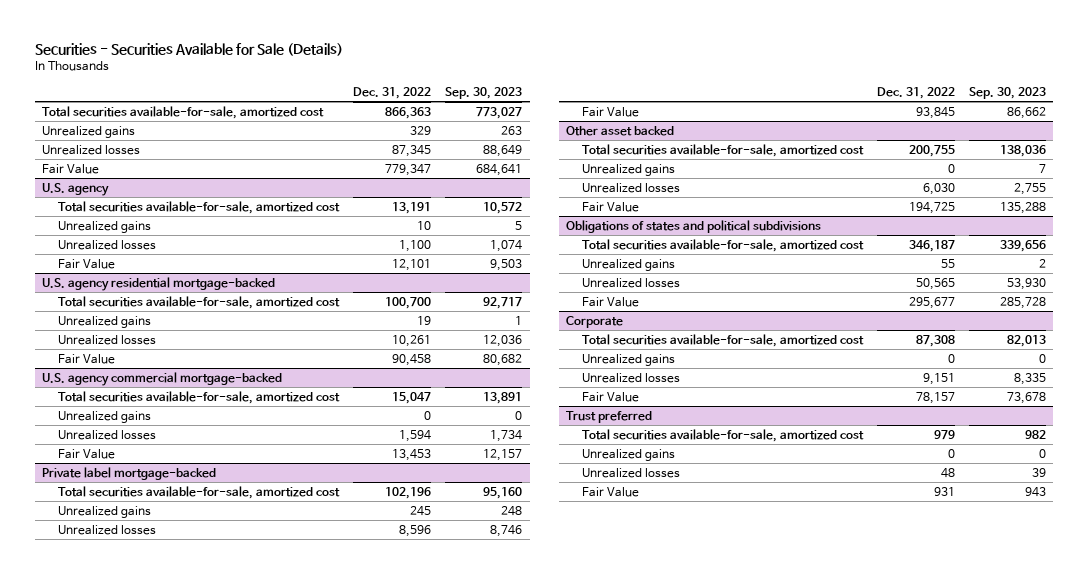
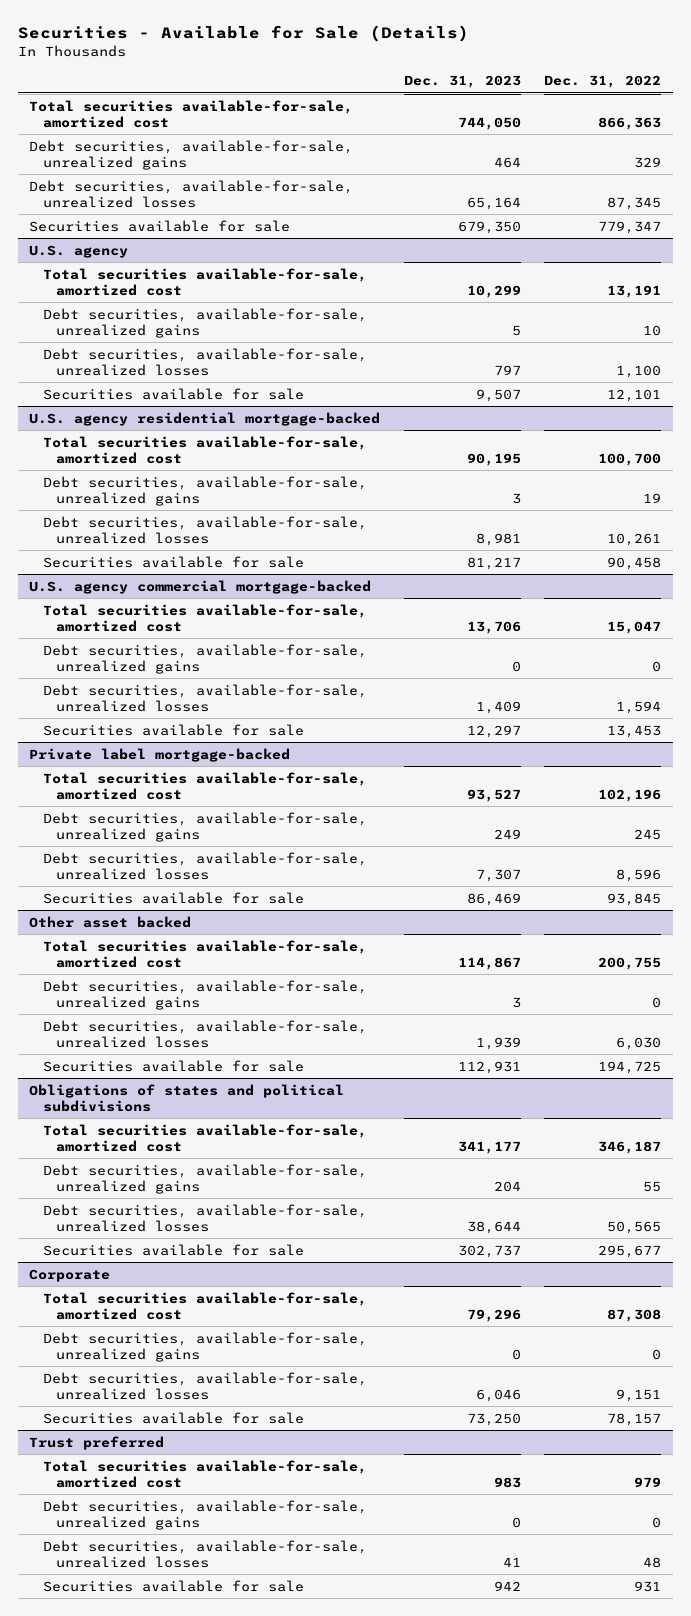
[35,42,344,56] Securities - Securities Available for Sale (Details) -> [17,25,469,43] Securities - Available for Sale (Details)
[445,86,523,99] Sep. 30, 2023 -> none
none -> [403,75,521,89] Dec. 31, 2023
[42,126,136,139] Unrealized gains -> [29,139,354,170] Debt securities, available-for-sale, unrealized gains
[42,145,141,156] Unrealized losses -> [29,179,354,208] Debt securities, available-for-sale, unrealized losses
[42,164,100,175] Fair Value -> [29,219,291,232] Securities available for sale
[57,221,151,234] Unrealized gains -> [42,307,367,338] Debt securities, available-for-sale, unrealized gains
[57,240,156,251] Unrealized losses -> [42,347,367,376] Debt securities, available-for-sale, unrealized losses
[57,259,115,270] Fair Value -> [42,387,304,400] Securities available for sale
[57,316,151,329] Unrealized gains -> [42,475,367,506] Debt securities, available-for-sale, unrealized gains
[57,335,156,346] Unrealized losses -> [42,515,367,544] Debt securities, available-for-sale, unrealized losses
[57,354,115,365] Fair Value -> [42,555,304,568] Securities available for sale
[57,411,151,424] Unrealized gains -> [42,643,367,674] Debt securities, available-for-sale, unrealized gains
[57,430,156,441] Unrealized losses -> [42,683,367,712] Debt securities, available-for-sale, unrealized losses
[57,449,115,460] Fair Value -> [42,723,304,736] Securities available for sale
[57,506,151,519] Unrealized gains -> [42,811,367,842] Debt securities, available-for-sale, unrealized gains
[57,525,156,536] Unrealized losses -> [42,851,367,880] Debt securities, available-for-sale, unrealized losses
[581,107,639,118] Fair Value -> [42,891,304,904] Securities available for sale
[581,164,675,177] Unrealized gains -> [42,979,367,1010] Debt securities, available-for-sale, unrealized gains
[581,183,680,194] Unrealized losses -> [42,1019,367,1048] Debt securities, available-for-sale, unrealized losses
[581,202,639,213] Fair Value -> [42,1059,304,1072] Securities available for sale
[581,259,675,272] Unrealized gains -> [42,1163,367,1194] Debt securities, available-for-sale, unrealized gains
[581,278,680,289] Unrealized losses -> [42,1203,367,1232] Debt securities, available-for-sale, unrealized losses
[581,297,639,308] Fair Value -> [42,1243,304,1256] Securities available for sale
[581,354,675,367] Unrealized gains -> [42,1331,367,1362] Debt securities, available-for-sale, unrealized gains
[581,373,680,384] Unrealized losses -> [42,1371,367,1400] Debt securities, available-for-sale, unrealized losses
[581,392,639,403] Fair Value -> [42,1411,304,1424] Securities available for sale
[581,449,675,462] Unrealized gains -> [42,1499,367,1530] Debt securities, available-for-sale, unrealized gains
[581,468,680,479] Unrealized losses -> [42,1539,367,1568] Debt securities, available-for-sale, unrealized losses
[581,487,639,498] Fair Value -> [42,1579,304,1592] Securities available for sale

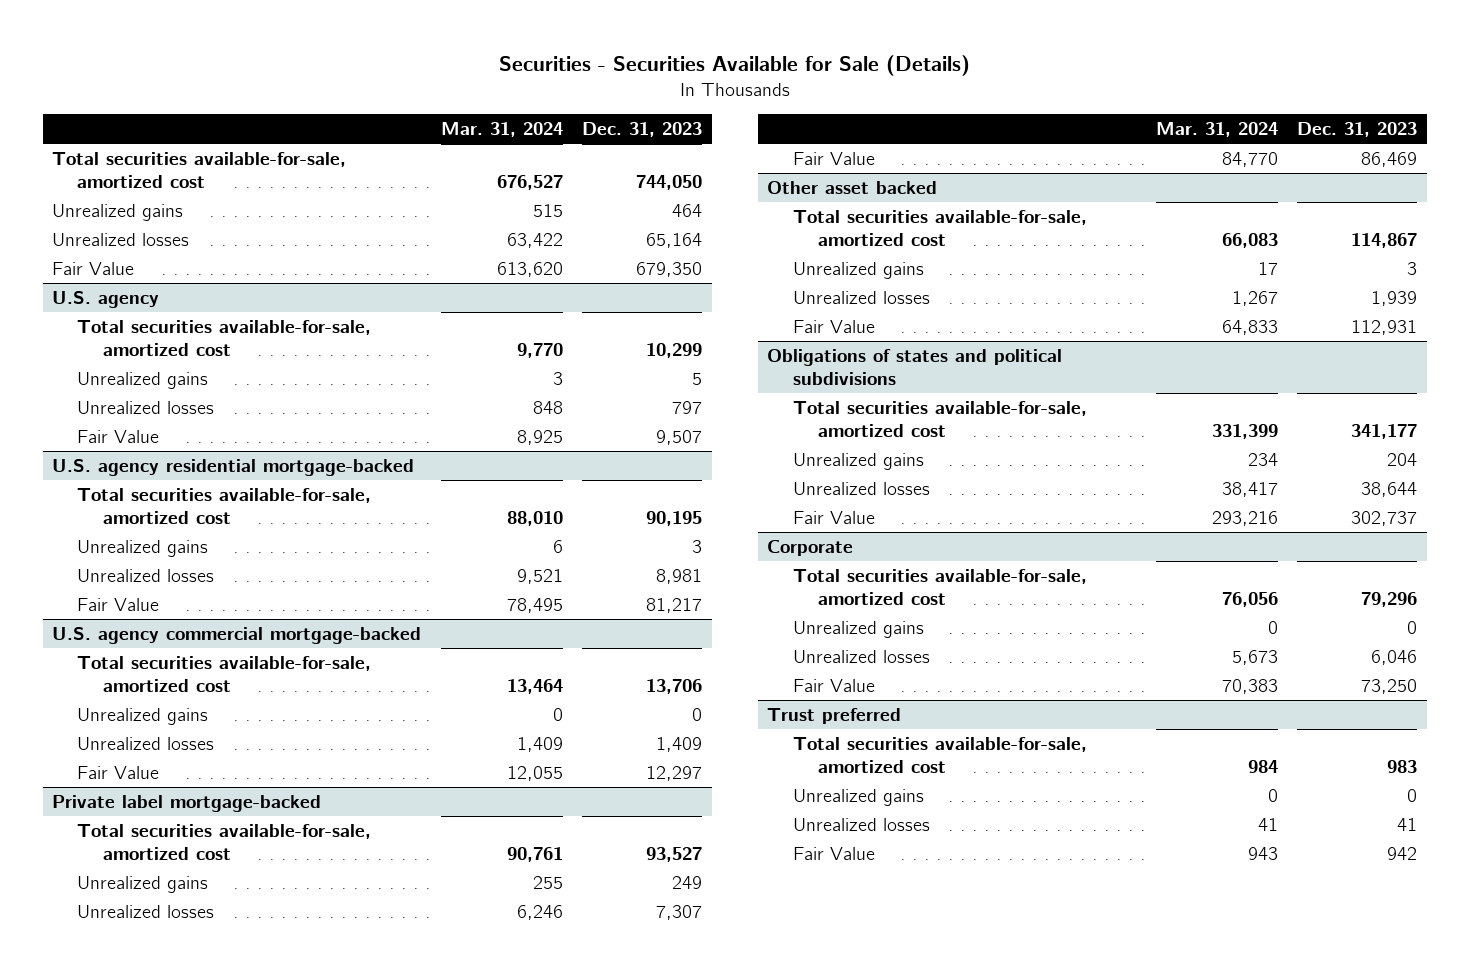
[17,25,469,43] Securities - Available for Sale (Details) -> [498,54,970,76] Securities - Securities Available for Sale (Details)
[544,75,662,89] Dec. 31, 2022 -> none
none -> [440,121,563,137] Mar. 31, 2024
[29,139,354,170] Debt securities, available-for-sale, unrealized gains -> [52,203,184,221] Unrealized gains
[29,179,354,208] Debt securities, available-for-sale, unrealized losses -> [52,232,190,246] Unrealized losses
[29,219,291,232] Securities available for sale -> [52,261,135,275] Fair Value
[42,307,367,338] Debt securities, available-for-sale, unrealized gains -> [77,371,209,389] Unrealized gains
[42,347,367,376] Debt securities, available-for-sale, unrealized losses -> [77,400,215,414] Unrealized losses
[42,387,304,400] Securities available for sale -> [77,429,160,443] Fair Value
[42,475,367,506] Debt securities, available-for-sale, unrealized gains -> [77,539,209,557] Unrealized gains
[42,515,367,544] Debt securities, available-for-sale, unrealized losses -> [77,568,215,582] Unrealized losses
[42,555,304,568] Securities available for sale -> [77,597,160,611] Fair Value
[42,643,367,674] Debt securities, available-for-sale, unrealized gains -> [77,707,209,725] Unrealized gains
[42,683,367,712] Debt securities, available-for-sale, unrealized losses -> [77,736,215,750] Unrealized losses
[42,723,304,736] Securities available for sale -> [77,765,160,779] Fair Value
[42,811,367,842] Debt securities, available-for-sale, unrealized gains -> [77,875,209,893] Unrealized gains
[42,851,367,880] Debt securities, available-for-sale, unrealized losses -> [77,904,215,918] Unrealized losses
[42,891,304,904] Securities available for sale -> [792,151,875,165] Fair Value
[42,979,367,1010] Debt securities, available-for-sale, unrealized gains -> [792,261,924,279] Unrealized gains
[42,1019,367,1048] Debt securities, available-for-sale, unrealized losses -> [792,290,930,304] Unrealized losses
[42,1059,304,1072] Securities available for sale -> [792,319,875,333] Fair Value
[42,1163,367,1194] Debt securities, available-for-sale, unrealized gains -> [792,452,924,470] Unrealized gains
[42,1203,367,1232] Debt securities, available-for-sale, unrealized losses -> [792,481,930,495] Unrealized losses
[42,1243,304,1256] Securities available for sale -> [792,510,875,524] Fair Value
[42,1331,367,1362] Debt securities, available-for-sale, unrealized gains -> [792,620,924,638] Unrealized gains
[42,1371,367,1400] Debt securities, available-for-sale, unrealized losses -> [792,649,930,663] Unrealized losses
[42,1411,304,1424] Securities available for sale -> [792,678,875,692] Fair Value
[42,1499,367,1530] Debt securities, available-for-sale, unrealized gains -> [792,788,924,806] Unrealized gains
[42,1539,367,1568] Debt securities, available-for-sale, unrealized losses -> [792,817,930,831] Unrealized losses
[42,1579,304,1592] Securities available for sale -> [792,846,875,860] Fair Value

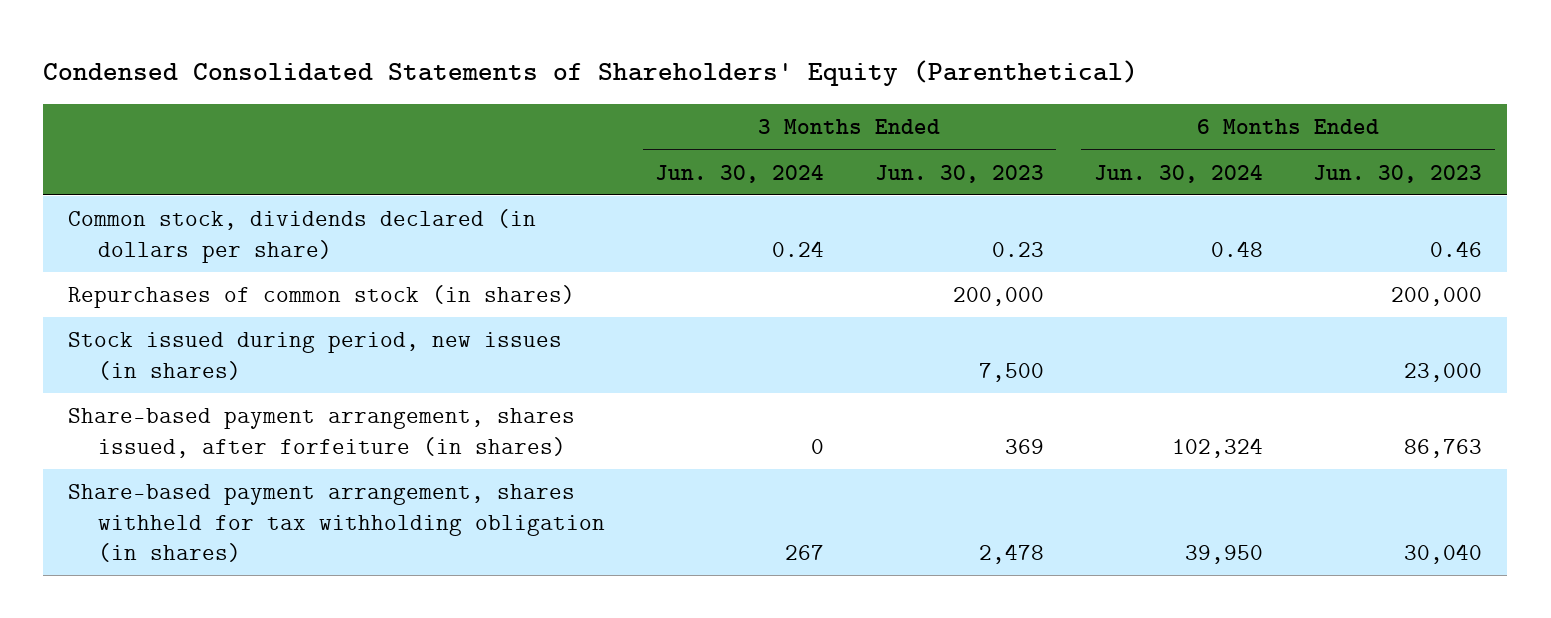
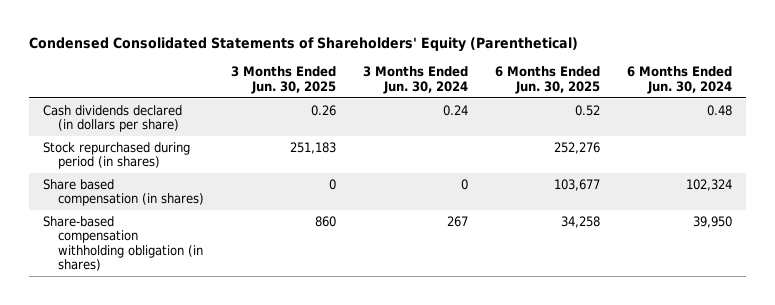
[874,164,1044,183] Jun. 30, 2023 -> none
[1313,164,1483,183] Jun. 30, 2023 -> none
none -> [231,66,337,94] 3 Months Ended Jun. 30, 2025
none -> [495,66,601,94] 6 Months Ended Jun. 30, 2025
[68,331,563,380] Stock issued during period, new issues (in shares) -> none
[68,208,537,263] Common stock, dividends declared (in dollars per share) -> [42,104,182,133] Cash dividends declared (in dollars per share)
[68,284,576,308] Repurchases of common stock (in shares) -> [42,141,190,170] Stock repurchased during period (in shares)
[68,407,576,458] Share-based payment arrangement, shares issued, after forfeiture (in shares) -> [42,178,205,207] Share based compensation (in shares)
[68,483,605,563] Share-based payment arrangement, shares withheld for tax withholding obligation (in shares) -> [42,215,204,272] Share-based compensation withholding obligation (in shares)

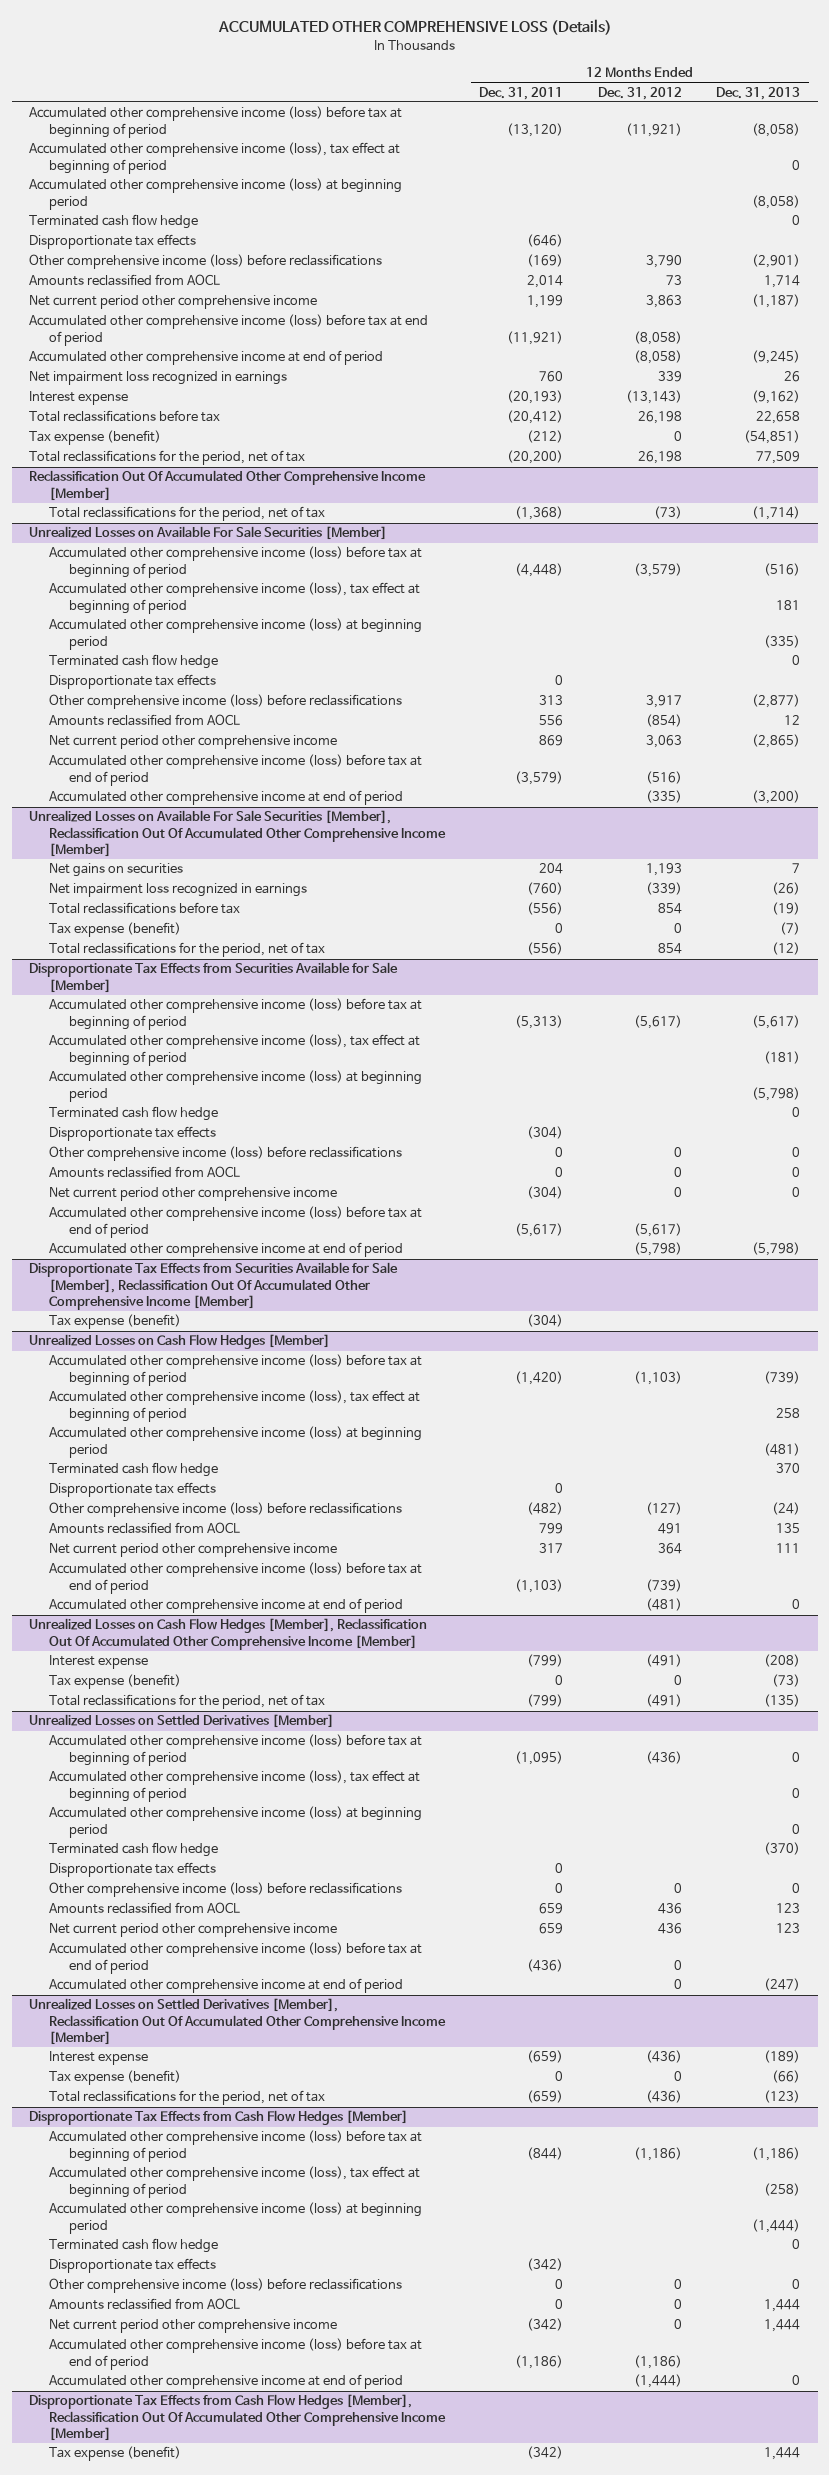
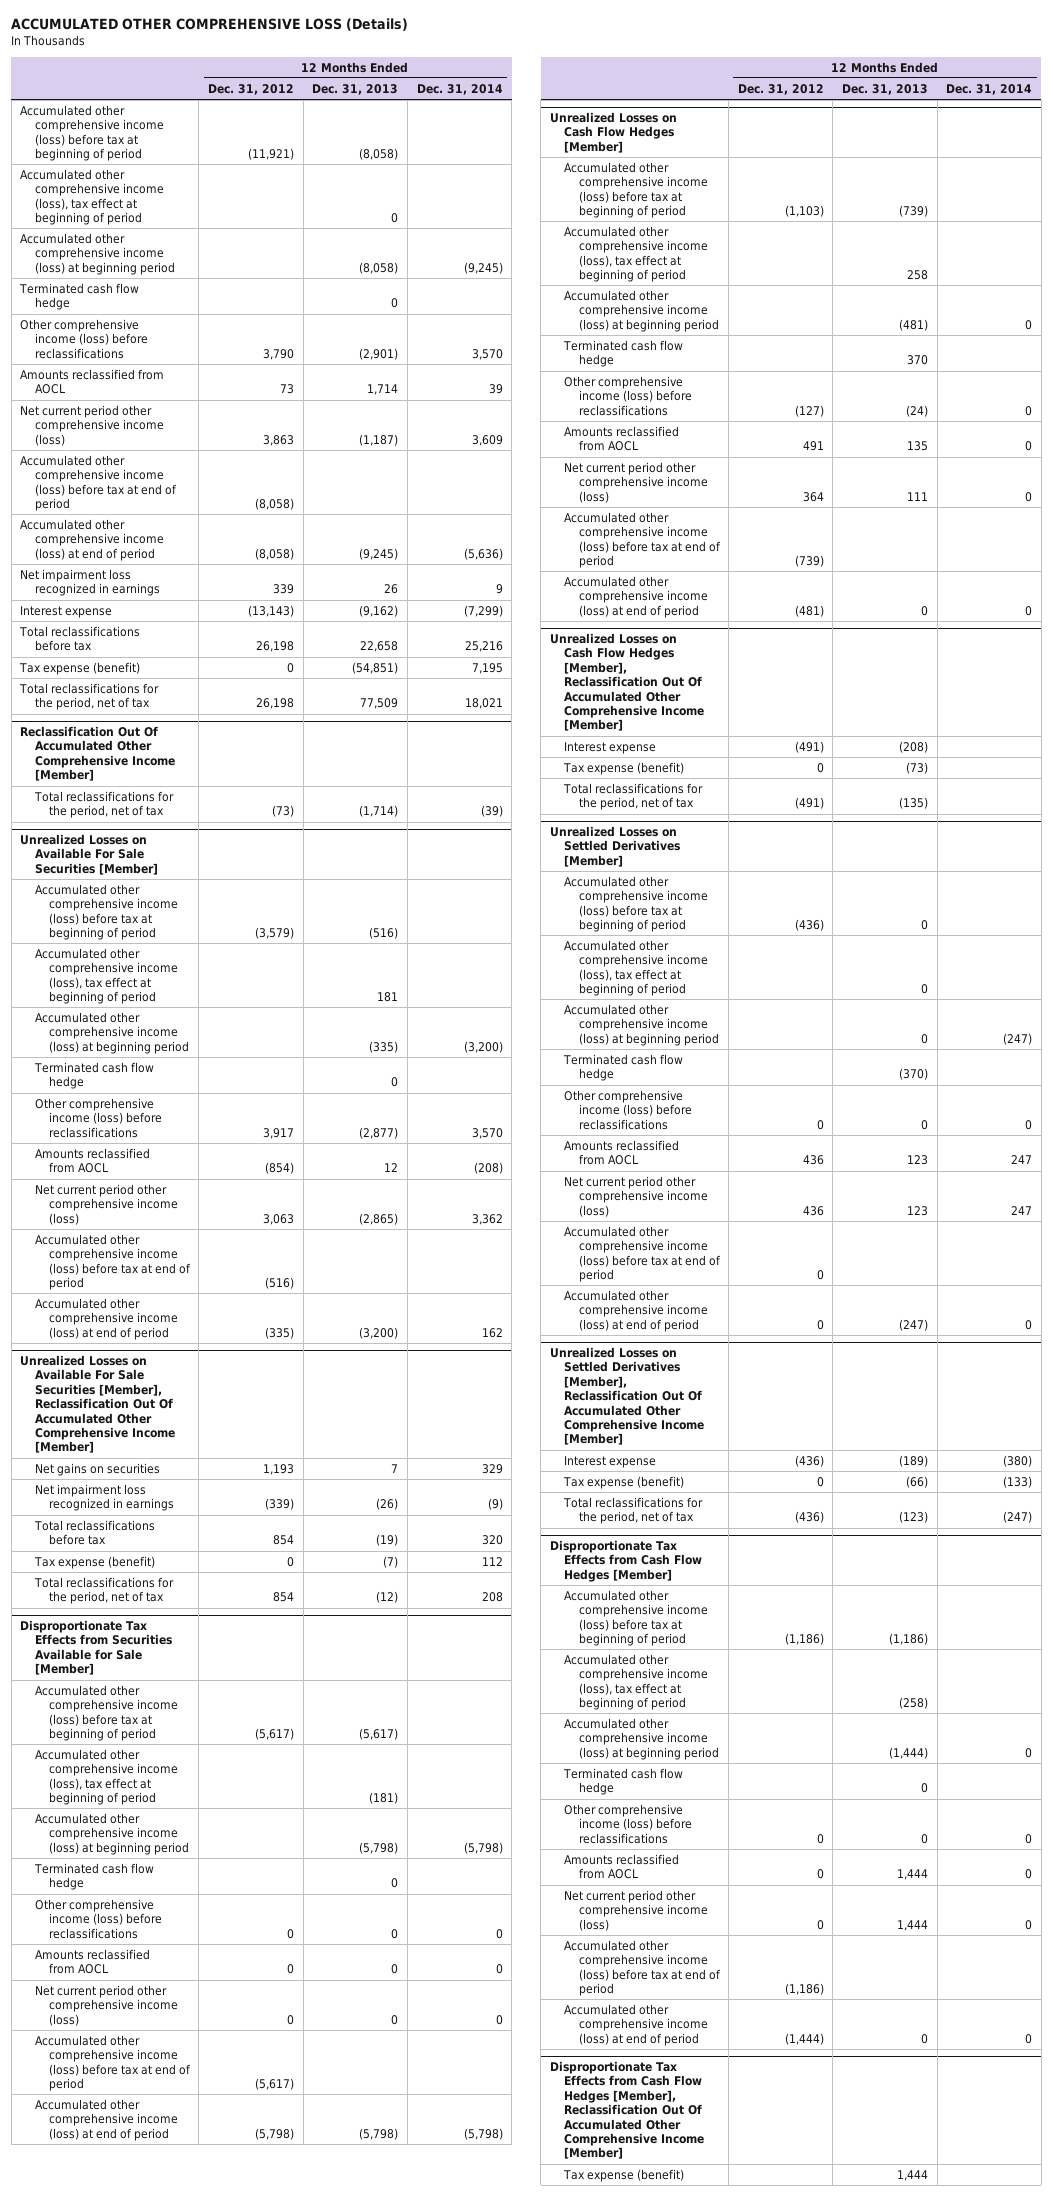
[479,86,564,100] Dec. 31, 2011 -> none
none -> [416,83,503,95] Dec. 31, 2014
[28,234,196,250] Disproportionate tax effects -> none
[28,295,317,310] Net current period other comprehensive income -> [20,404,164,446] Net current period other comprehensive income (loss)
[28,350,383,366] Accumulated other comprehensive income at end of period -> [20,518,164,561] Accumulated other comprehensive income (loss) at end of period
[48,674,216,690] Disproportionate tax effects -> none
[48,735,337,750] Net current period other comprehensive income -> [34,1183,178,1225] Net current period other comprehensive income (loss)
[48,790,403,806] Accumulated other comprehensive income at end of period -> [34,1297,178,1340] Accumulated other comprehensive income (loss) at end of period
[48,1126,216,1142] Disproportionate tax effects -> none
[48,1187,337,1202] Net current period other comprehensive income -> [34,1984,178,2026] Net current period other comprehensive income (loss)
[28,1262,398,1310] Disproportionate Tax Effects from Securities Available for Sale [Member], Reclassification Out Of Accumulated Other Comprehensive Income [Member] -> none
[48,1314,181,1330] Tax expense (benefit) -> none
[48,1242,403,1258] Accumulated other comprehensive income at end of period -> [34,2098,178,2141] Accumulated other comprehensive income (loss) at end of period
[48,1482,216,1498] Disproportionate tax effects -> none
[48,1543,337,1558] Net current period other comprehensive income -> [564,461,708,503] Net current period other comprehensive income (loss)
[48,1598,403,1614] Accumulated other comprehensive income at end of period -> [564,575,708,618] Accumulated other comprehensive income (loss) at end of period
[48,1862,216,1878] Disproportionate tax effects -> none
[48,1923,337,1938] Net current period other comprehensive income -> [564,1175,708,1217] Net current period other comprehensive income (loss)
[48,1978,403,1994] Accumulated other comprehensive income at end of period -> [564,1289,708,1332] Accumulated other comprehensive income (loss) at end of period
[48,2258,216,2274] Disproportionate tax effects -> none
[48,2319,337,2334] Net current period other comprehensive income -> [564,1889,708,1931] Net current period other comprehensive income (loss)
[48,2374,403,2390] Accumulated other comprehensive income at end of period -> [564,2003,708,2046] Accumulated other comprehensive income (loss) at end of period

